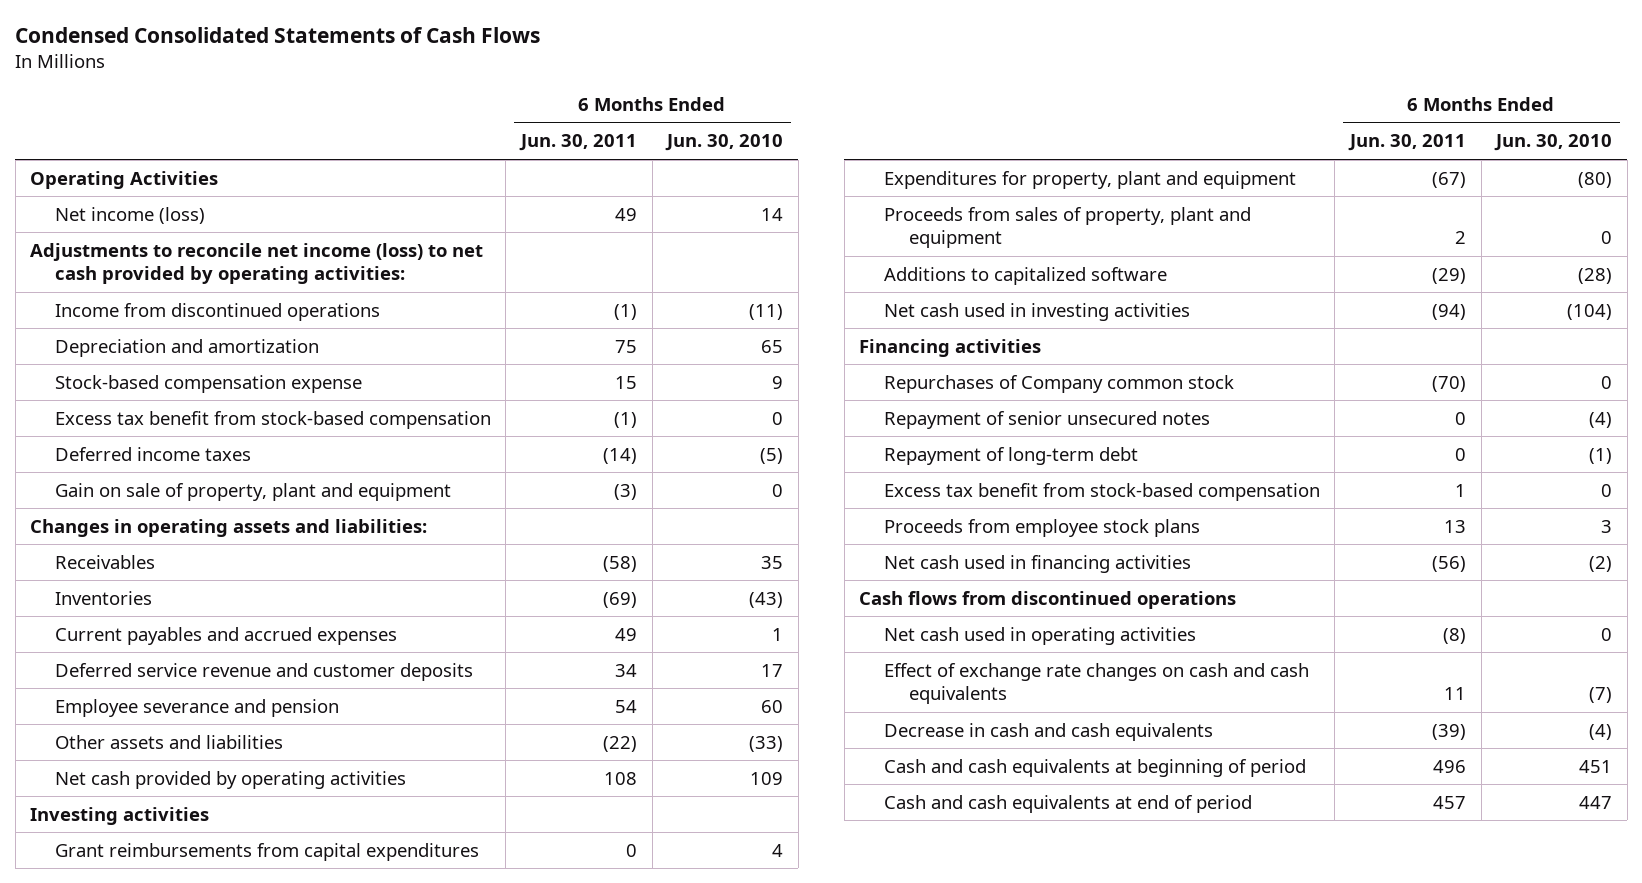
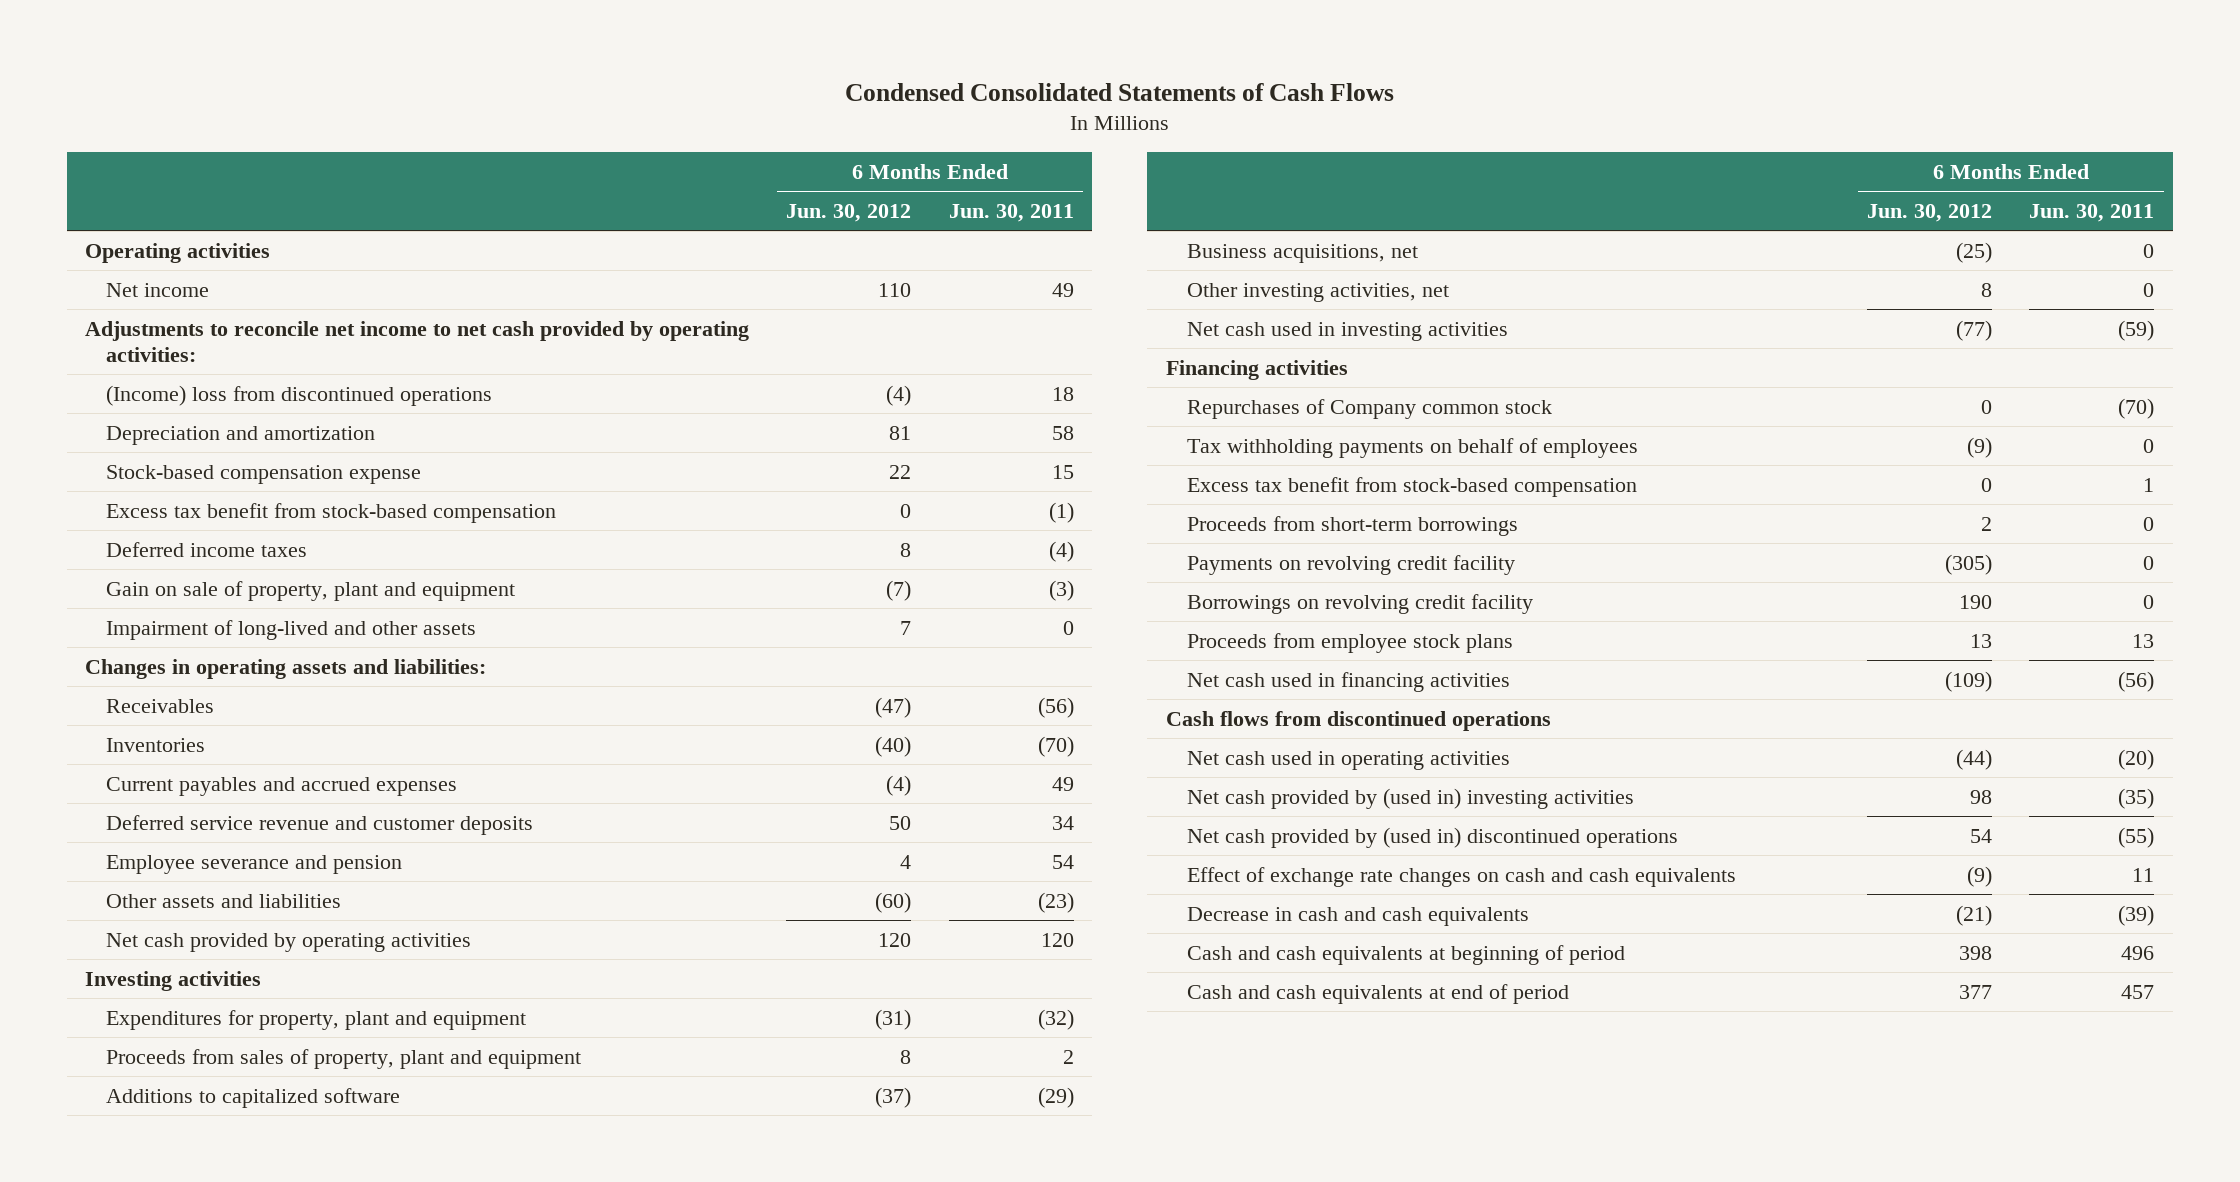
[665,134,784,152] Jun. 30, 2010 -> none
none -> [786,203,912,222] Jun. 30, 2012
[30,170,219,189] Operating Activities -> [85,242,271,263] Operating activities
[54,206,205,224] Net income (loss) -> [106,282,210,297] Net income
[30,242,484,285] Adjustments to reconcile net income (loss) to net cash provided by operating activities: -> [85,320,750,362] Adjustments to reconcile net income to net cash provided by operating activities:
[54,302,380,321] Income from discontinued operations -> [106,384,493,406] (Income) loss from discontinued operations
[614,303,638,320] (1) -> [1051,386,1074,401] 18
[615,339,638,353] 75 -> [1051,425,1074,440] 58
[603,447,638,464] (14) -> [1048,540,1074,562] (4)
none -> [106,619,477,640] Impairment of long-lived and other assets
[603,555,638,572] (58) -> [1037,696,1074,718] (56)
[603,591,638,608] (69) -> [1037,735,1074,757] (70)
[603,735,638,752] (22) -> [1037,891,1074,913] (23)
[604,771,638,785] 108 -> [1040,932,1074,947] 120
[54,842,479,861] Grant reimbursements from capital expenditures -> none
[1432,171,1467,188] (67) -> [1037,1008,1074,1030] (32)
none -> [1187,243,1419,263] Business acquisitions, net
none -> [1187,282,1450,302] Other investing activities, net
[1432,303,1467,320] (94) -> [2118,319,2155,341] (59)
[883,410,1210,429] Repayment of senior unsecured notes -> none
[883,446,1138,465] Repayment of long-term debt -> none
none -> [1187,437,1639,458] Tax withholding payments on behalf of employees
none -> [1187,515,1519,536] Proceeds from short-term borrowings
none -> [1187,554,1516,575] Payments on revolving credit facility
none -> [1187,593,1534,614] Borrowings on revolving credit facility
[1443,627,1467,644] (8) -> [2118,748,2155,770] (20)
none -> [1187,787,1635,809] Net cash provided by (used in) investing activities
none -> [1187,826,1679,848] Net cash provided by (used in) discontinued operations

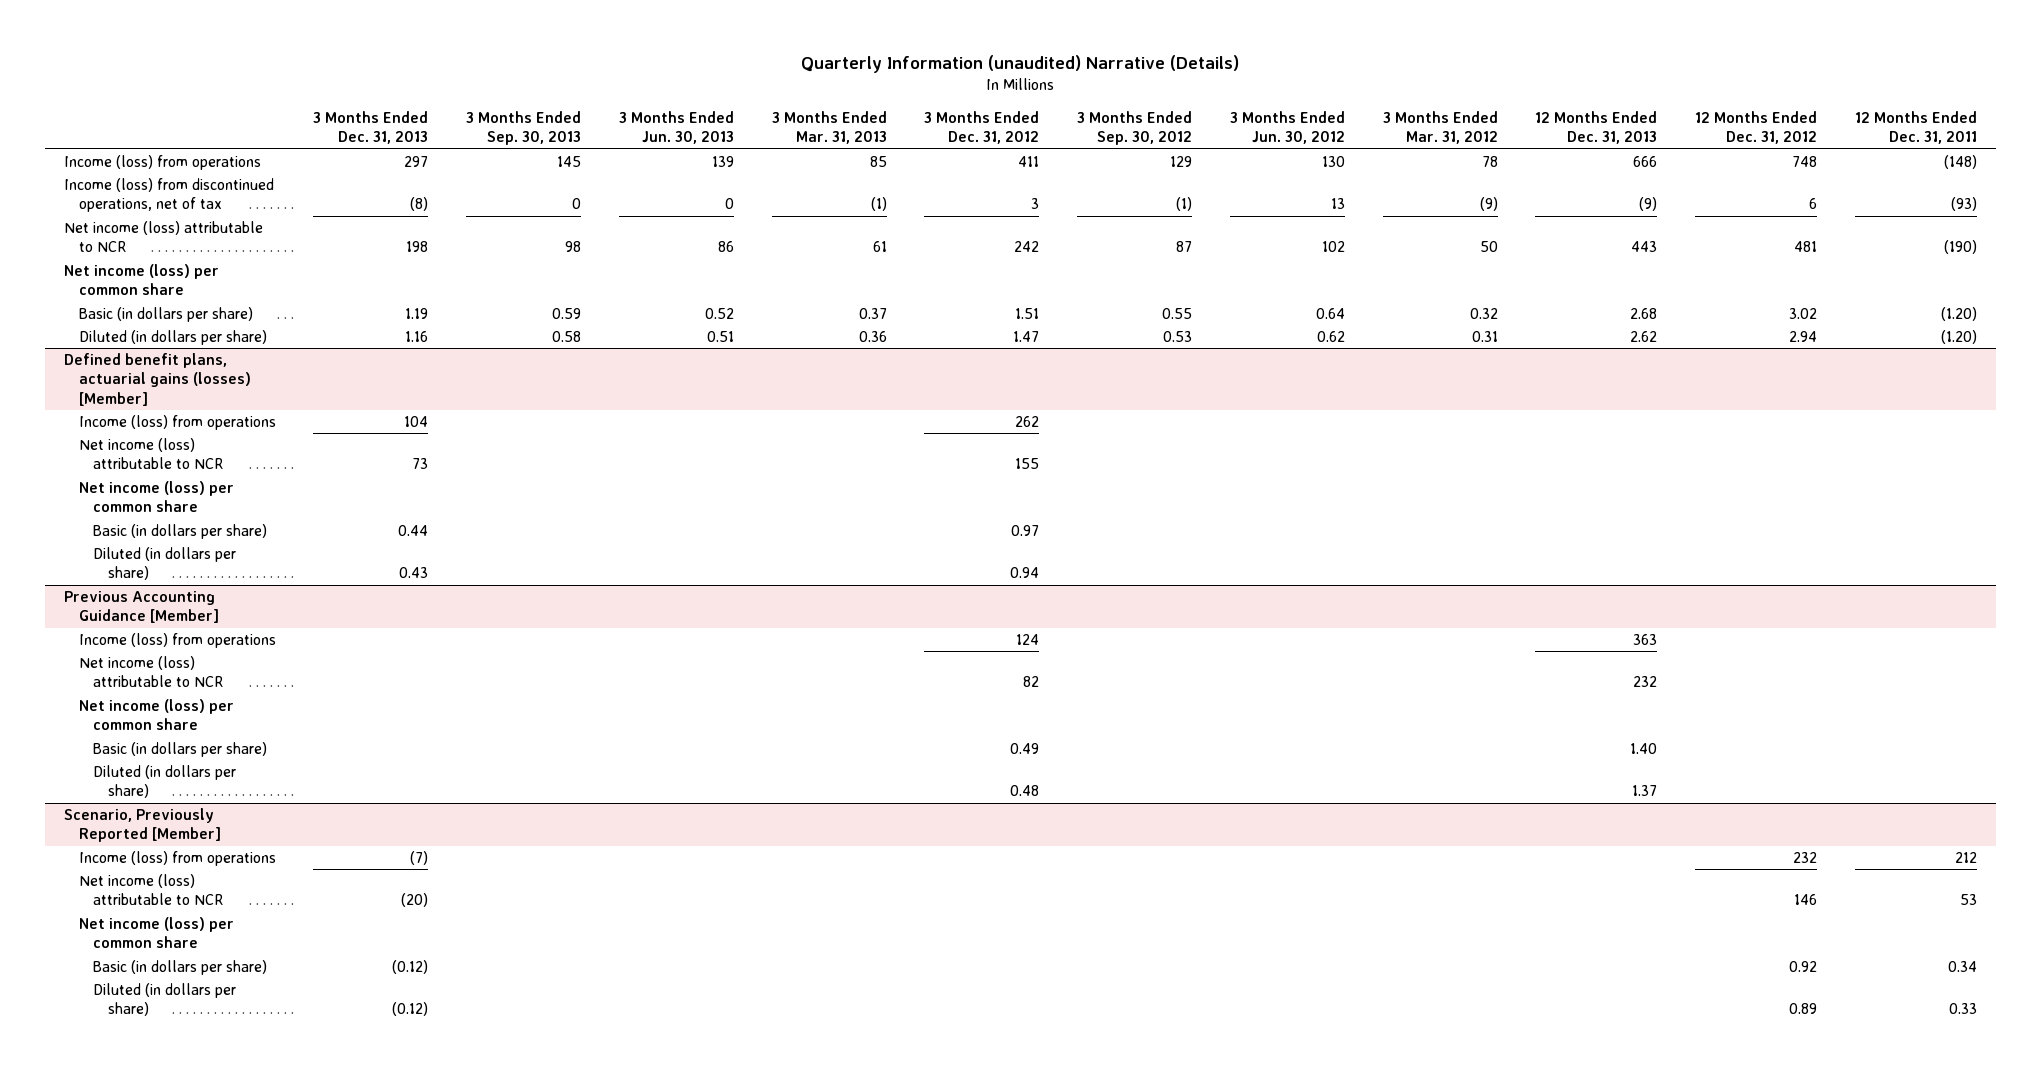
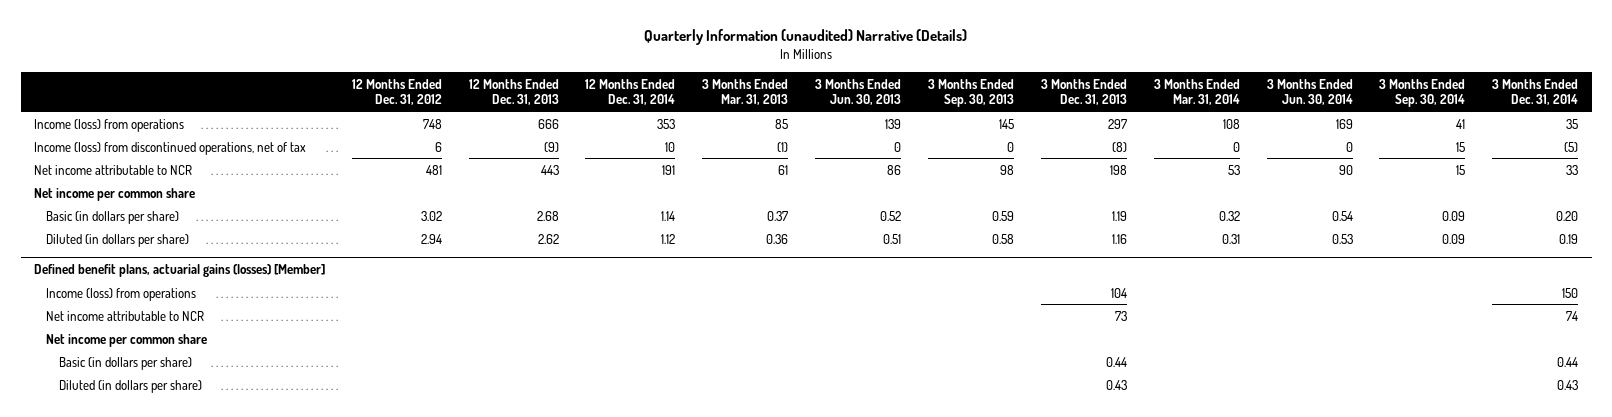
[924,110,1040,145] 3 Months Ended Dec. 31, 2012 -> none
[1077,110,1193,146] 3 Months Ended Sep. 30, 2012 -> none
[1229,110,1345,145] 3 Months Ended Jun. 30, 2012 -> none
[1382,110,1498,145] 3 Months Ended Mar. 31, 2012 -> none
[1854,110,1977,145] 12 Months Ended Dec. 31, 2011 -> none
none -> [585,78,676,106] 12 Months Ended Dec. 31, 2014
none -> [1153,78,1240,106] 3 Months Ended Mar. 31, 2014
none -> [1266,78,1353,106] 3 Months Ended Jun. 30, 2014
none -> [1379,78,1466,108] 3 Months Ended Sep. 30, 2014
none -> [1492,78,1579,106] 3 Months Ended Dec. 31, 2014
[63,220,263,253] Net income (loss) attributable to NCR -> [33,164,192,175] Net income attributable to NCR
[63,263,219,296] Net income (loss) per common share -> [33,187,195,201] Net income per common share
[78,437,225,470] Net income (loss) attributable to NCR -> [46,310,205,321] Net income attributable to NCR
[78,480,234,513] Net income (loss) per common share -> [46,333,208,347] Net income per common share
[63,590,219,624] Previous Accounting Guidance [Member] -> none
[78,632,276,648] Income (loss) from operations -> none
[78,655,225,688] Net income (loss) attributable to NCR -> none
[78,698,234,731] Net income (loss) per common share -> none
[93,741,268,757] Basic (in dollars per share) -> none
[93,764,237,799] Diluted (in dollars per share) -> none
[63,807,221,843] Scenario, Previously Reported [Member] -> none
[78,850,276,866] Income (loss) from operations -> none
[78,873,225,906] Net income (loss) attributable to NCR -> none
[78,916,234,949] Net income (loss) per common share -> none
[93,959,268,975] Basic (in dollars per share) -> none
[93,982,237,1017] Diluted (in dollars per share) -> none

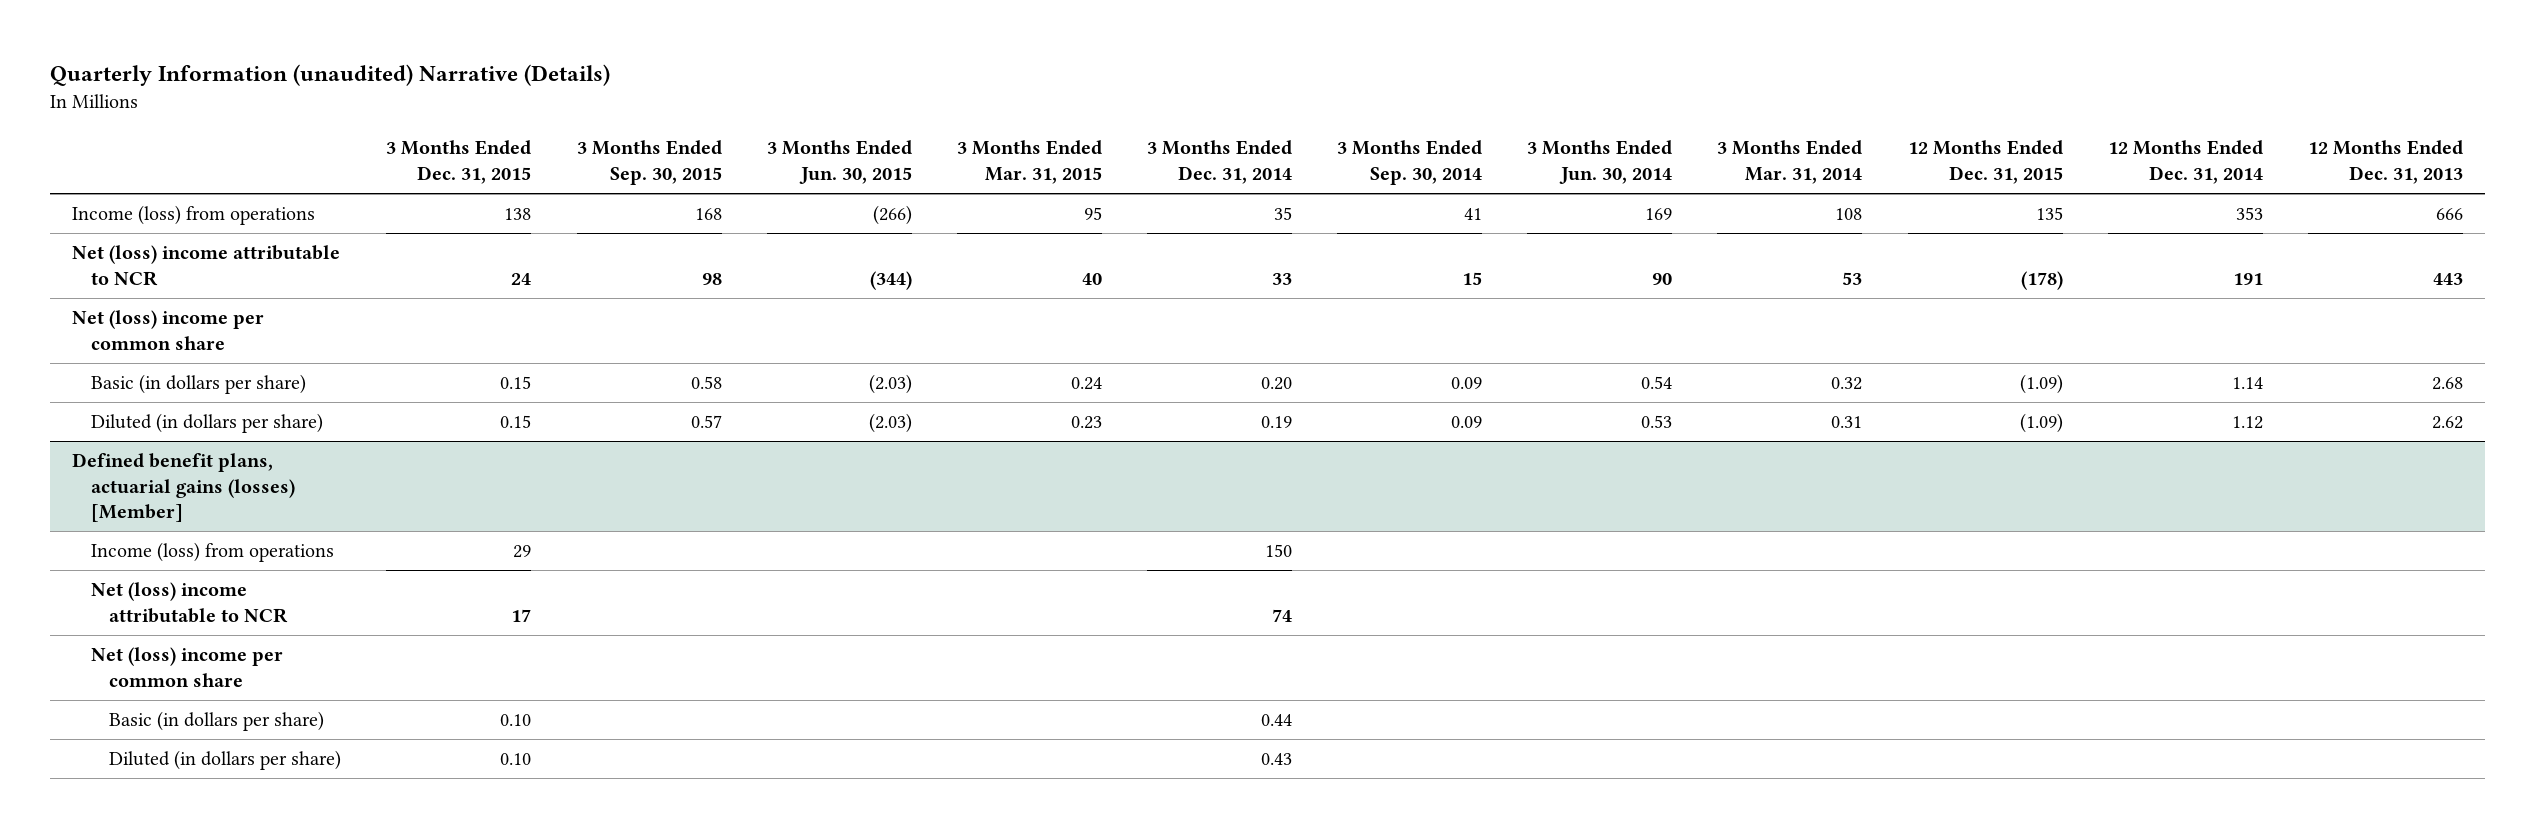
[351,78,442,106] 12 Months Ended Dec. 31, 2012 -> none
[702,78,789,106] 3 Months Ended Mar. 31, 2013 -> none
[815,78,902,106] 3 Months Ended Jun. 30, 2013 -> none
[928,78,1015,108] 3 Months Ended Sep. 30, 2013 -> none
[1040,78,1127,106] 3 Months Ended Dec. 31, 2013 -> none
none -> [386,140,532,184] 3 Months Ended Dec. 31, 2015
none -> [576,140,722,185] 3 Months Ended Sep. 30, 2015
none -> [766,140,912,184] 3 Months Ended Jun. 30, 2015
none -> [956,140,1102,184] 3 Months Ended Mar. 31, 2015
none -> [1907,140,2063,184] 12 Months Ended Dec. 31, 2015
[33,141,306,155] Income (loss) from discontinued operations, net of tax -> none
[33,164,192,175] Net income attributable to NCR -> [72,245,341,286] Net (loss) income attributable to NCR
[33,187,195,201] Net income per common share -> [72,310,265,350] Net (loss) income per common share
[46,310,205,321] Net income attributable to NCR -> [90,582,289,623] Net (loss) income attributable to NCR
[46,333,208,347] Net income per common share -> [90,647,283,687] Net (loss) income per common share

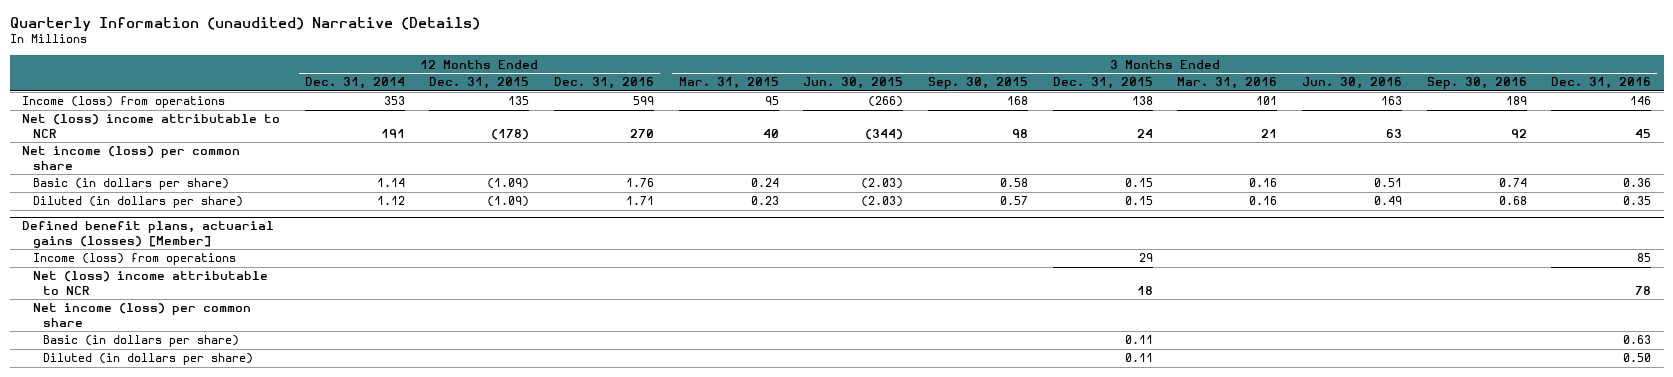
[1146,140,1292,184] 3 Months Ended Dec. 31, 2014 -> none
[1337,140,1483,185] 3 Months Ended Sep. 30, 2014 -> none
[1527,140,1673,184] 3 Months Ended Jun. 30, 2014 -> none
[1717,140,1863,184] 3 Months Ended Mar. 31, 2014 -> none
[2307,140,2463,184] 12 Months Ended Dec. 31, 2013 -> none
none -> [553,77,654,90] Dec. 31, 2016
none -> [1177,77,1278,90] Mar. 31, 2016
none -> [1301,77,1402,90] Jun. 30, 2016
none -> [1426,77,1527,90] Sep. 30, 2016
none -> [1551,77,1652,90] Dec. 31, 2016
[72,310,265,350] Net (loss) income per common share -> [22,146,241,170] Net income (loss) per common share
[511,608,532,622] 17 -> [1136,285,1153,295] 18
[90,647,283,687] Net (loss) income per common share -> [32,303,251,327] Net income (loss) per common share
[500,714,532,727] 0.10 -> [1124,335,1153,345] 0.11
[500,753,532,766] 0.10 -> [1124,353,1153,363] 0.11

